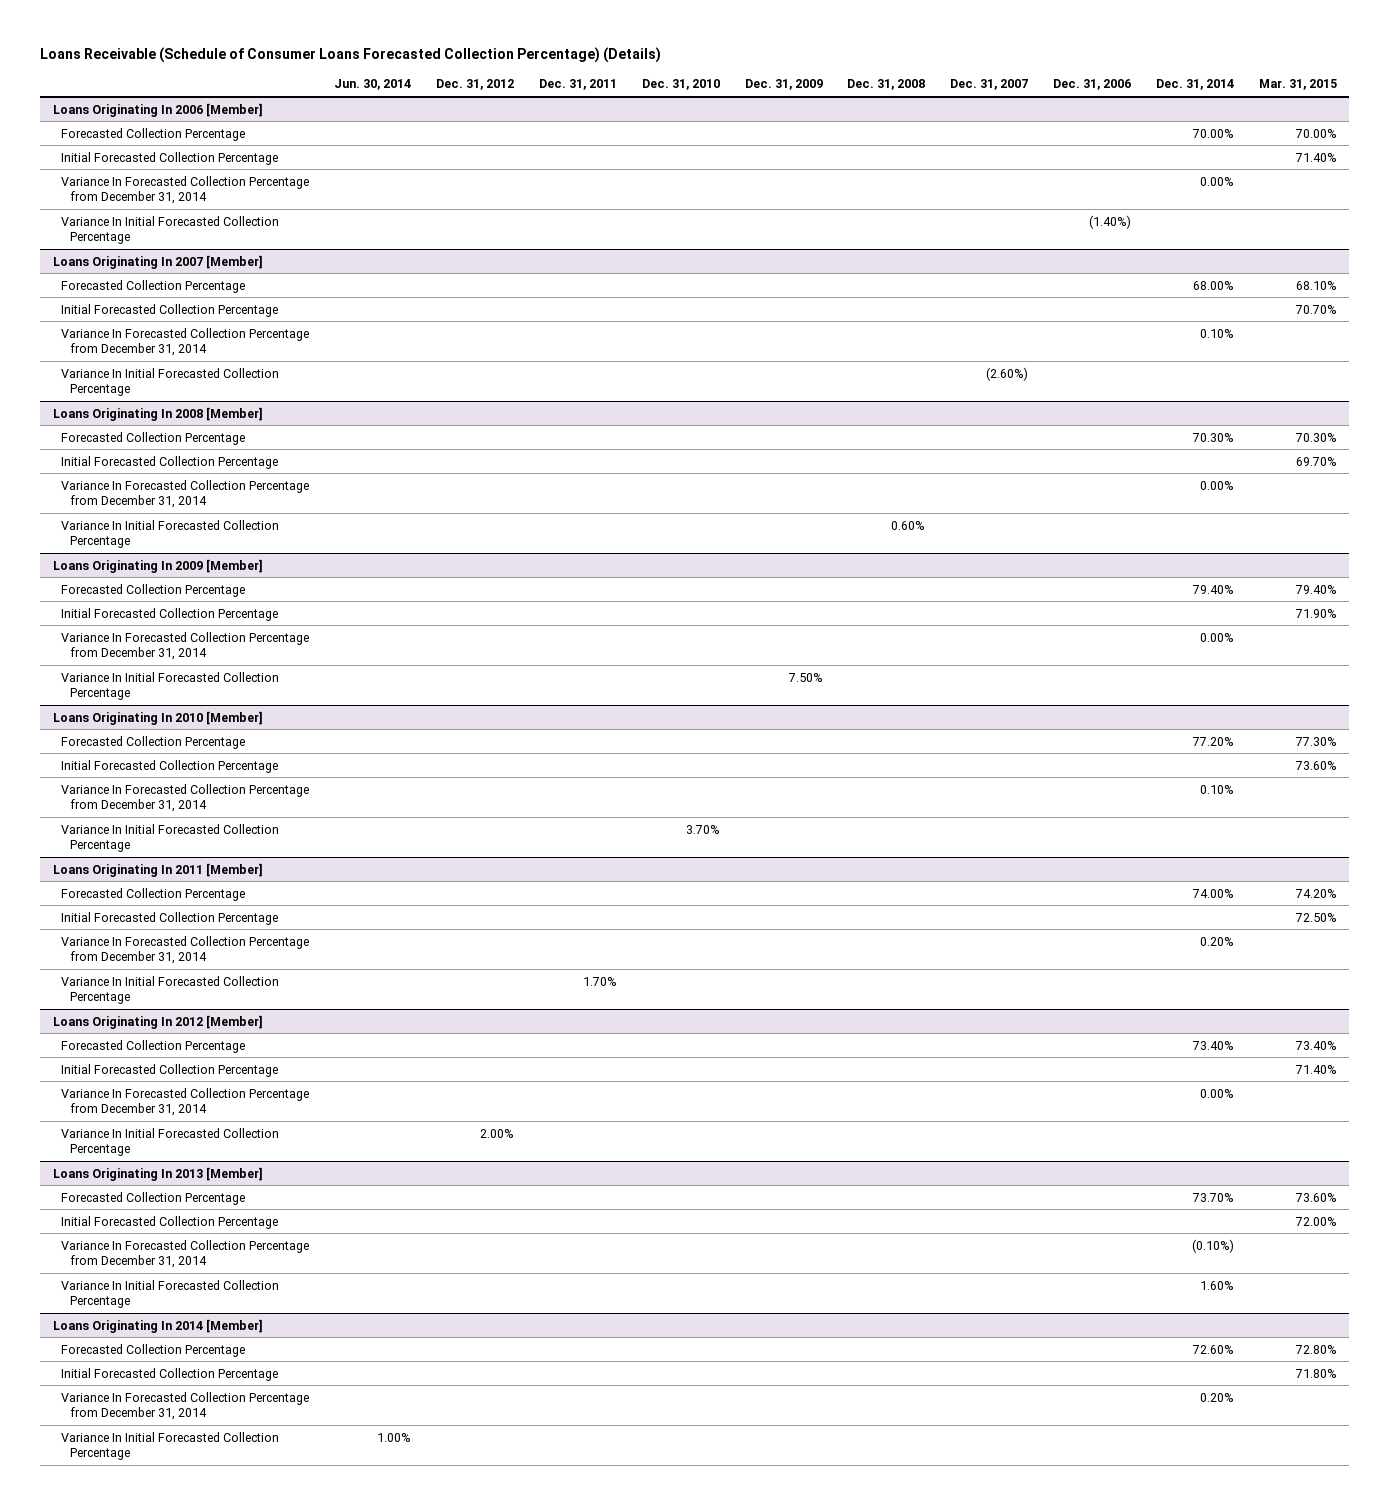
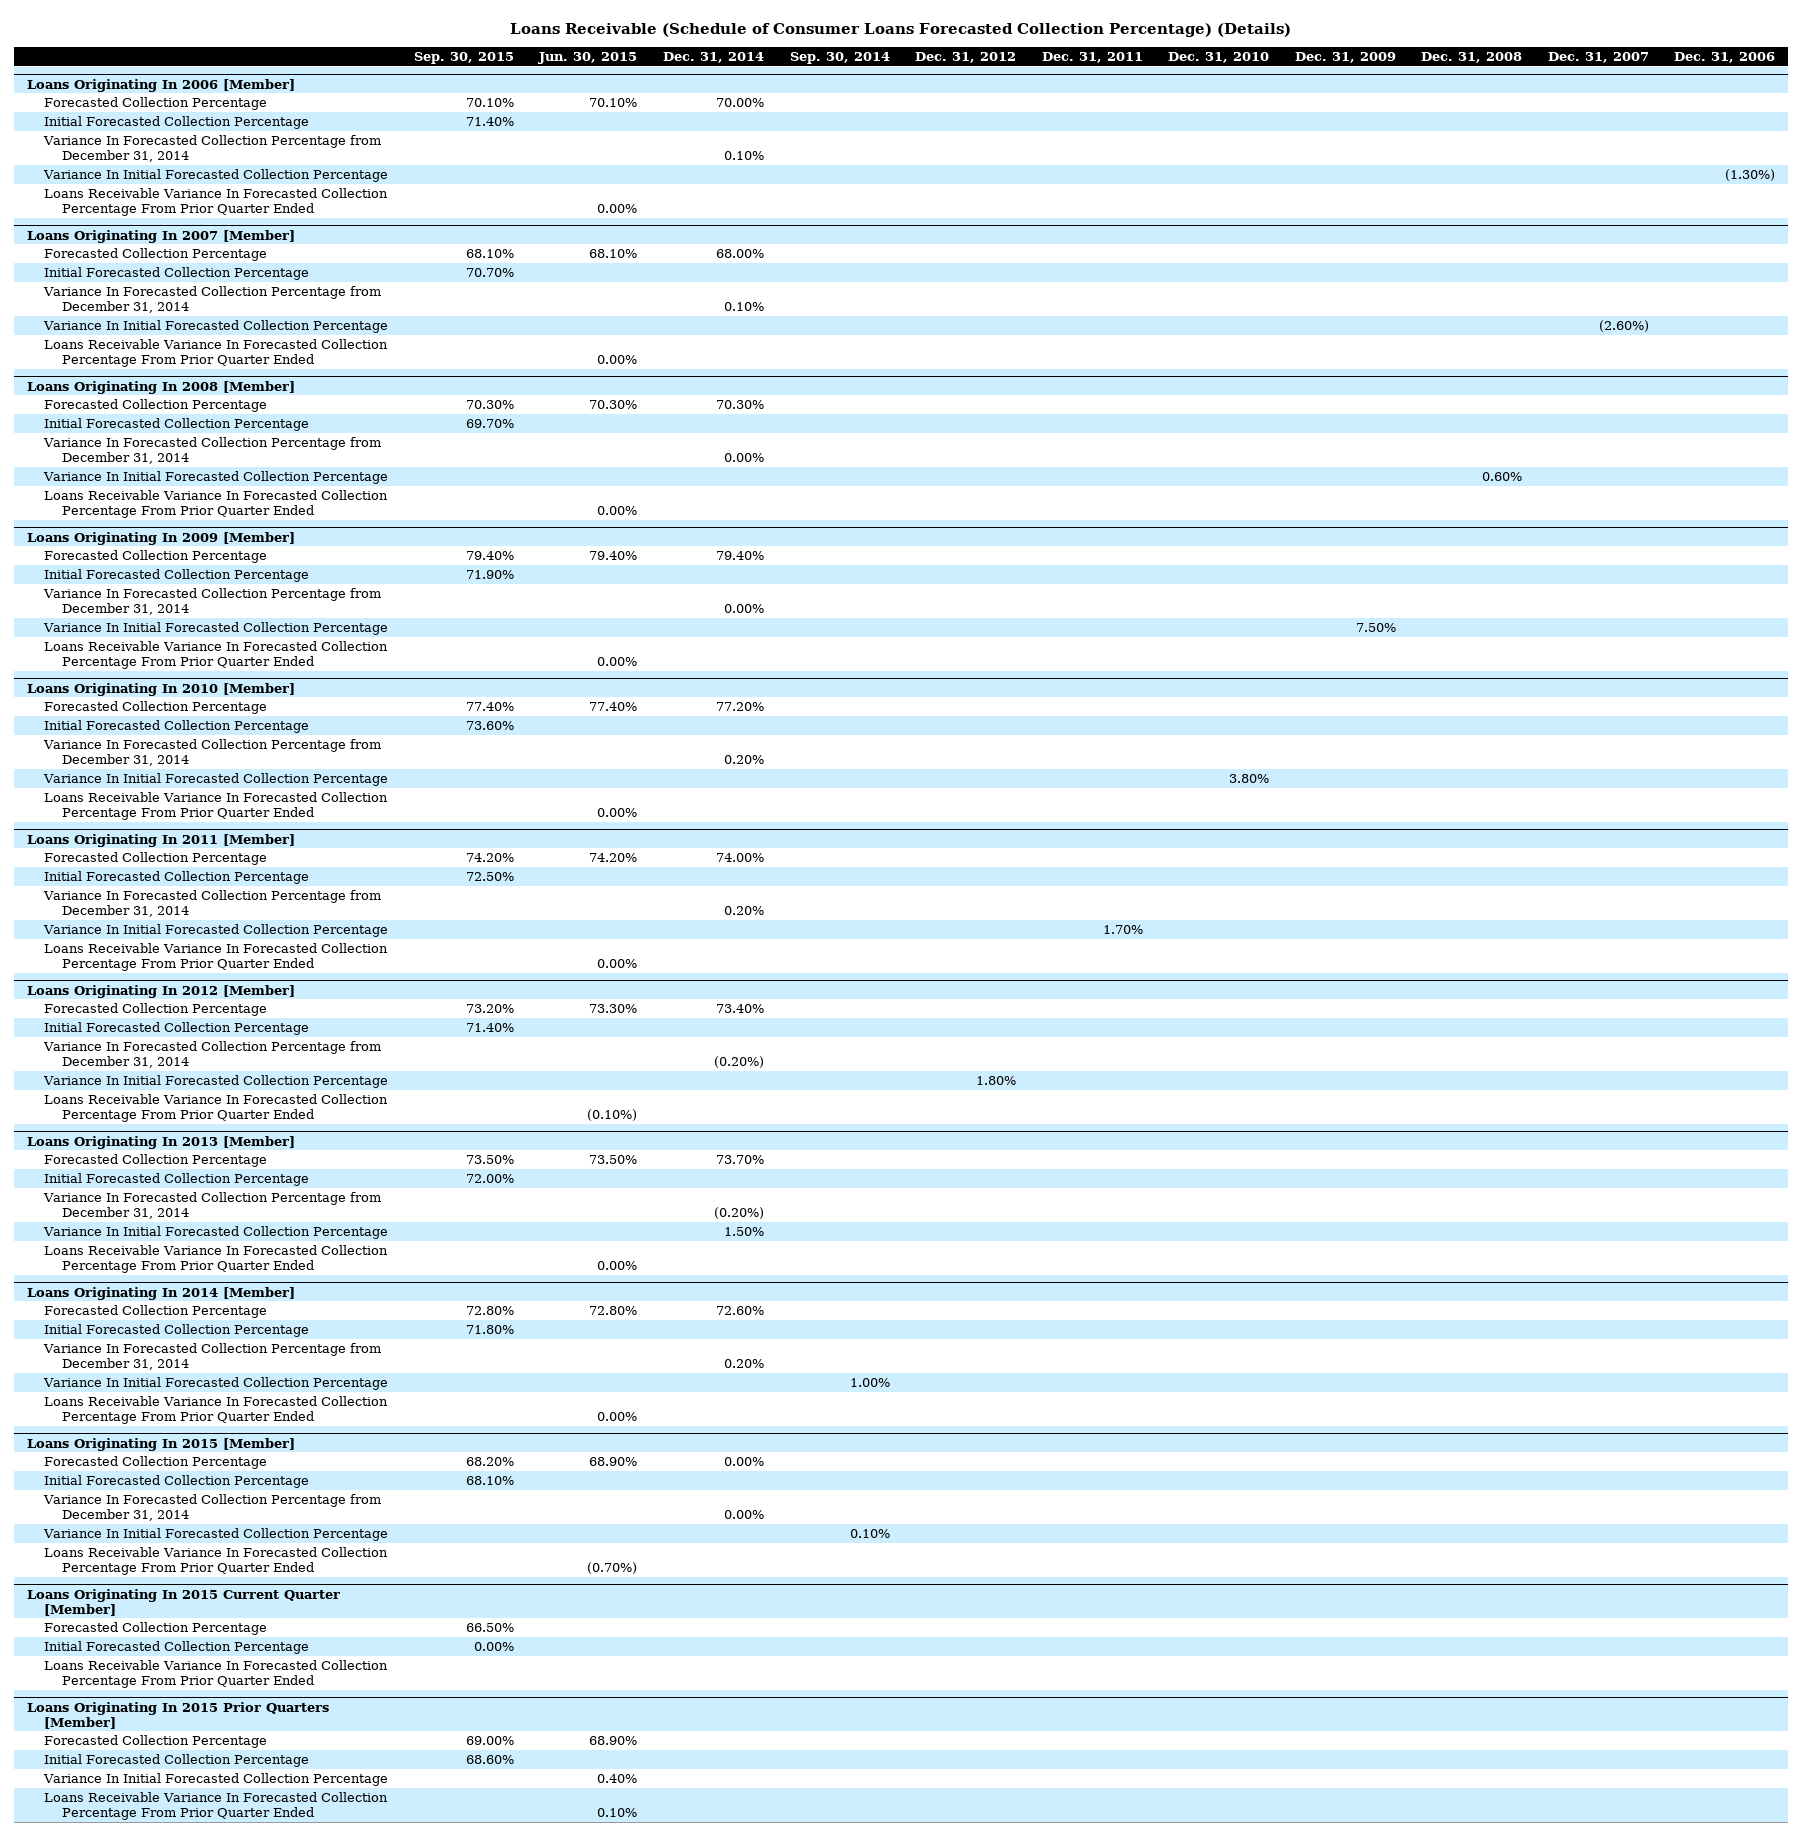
[334,79,412,91] Jun. 30, 2014 -> none
[1258,79,1337,91] Mar. 31, 2015 -> none
none -> [413,52,514,65] Sep. 30, 2015
none -> [538,52,638,65] Jun. 30, 2015
none -> [789,52,890,65] Sep. 30, 2014
[1200,176,1235,186] 0.00% -> [723,151,764,161] 0.10%
[1089,214,1132,229] (1.40%) -> [1725,169,1776,182] (1.30%)
none -> [44,188,389,217] Loans Receivable Variance In Forecasted Collection Percentage From Prior Quarter Ended
none -> [44,339,389,368] Loans Receivable Variance In Forecasted Collection Percentage From Prior Quarter Ended
none -> [44,490,389,519] Loans Receivable Variance In Forecasted Collection Percentage From Prior Quarter Ended
none -> [44,641,389,670] Loans Receivable Variance In Forecasted Collection Percentage From Prior Quarter Ended
[1200,784,1235,794] 0.10% -> [723,755,764,765] 0.20%
[685,824,720,834] 3.70% -> [1229,774,1270,784] 3.80%
none -> [44,792,389,821] Loans Receivable Variance In Forecasted Collection Percentage From Prior Quarter Ended
none -> [44,943,389,972] Loans Receivable Variance In Forecasted Collection Percentage From Prior Quarter Ended
[1200,1088,1235,1098] 0.00% -> [713,1056,764,1069] (0.20%)
[480,1128,515,1138] 2.00% -> [976,1076,1017,1086] 1.80%
none -> [44,1094,389,1123] Loans Receivable Variance In Forecasted Collection Percentage From Prior Quarter Ended
[1192,1238,1235,1253] (0.10%) -> [713,1207,764,1220] (0.20%)
[1200,1280,1235,1290] 1.60% -> [723,1227,764,1237] 1.50%
none -> [44,1245,389,1274] Loans Receivable Variance In Forecasted Collection Percentage From Prior Quarter Ended
none -> [44,1396,389,1425] Loans Receivable Variance In Forecasted Collection Percentage From Prior Quarter Ended
none -> [26,1437,295,1451] Loans Originating In 2015 [Member]
none -> [44,1456,268,1470] Forecasted Collection Percentage
none -> [44,1475,310,1489] Initial Forecasted Collection Percentage
none -> [43,1494,382,1522] Variance In Forecasted Collection Percentage from December 31, 2014
none -> [43,1528,389,1542] Variance In Initial Forecasted Collection Percentage
none -> [44,1547,389,1576] Loans Receivable Variance In Forecasted Collection Percentage From Prior Quarter Ended
none -> [26,1588,340,1616] Loans Originating In 2015 Current Quarter [Member]
none -> [44,1622,268,1636] Forecasted Collection Percentage
none -> [44,1641,310,1655] Initial Forecasted Collection Percentage
none -> [44,1660,389,1689] Loans Receivable Variance In Forecasted Collection Percentage From Prior Quarter Ended
none -> [26,1701,329,1729] Loans Originating In 2015 Prior Quarters [Member]
none -> [44,1735,268,1749] Forecasted Collection Percentage
none -> [44,1754,310,1768] Initial Forecasted Collection Percentage
none -> [43,1773,389,1787] Variance In Initial Forecasted Collection Percentage
none -> [44,1792,389,1821] Loans Receivable Variance In Forecasted Collection Percentage From Prior Quarter Ended

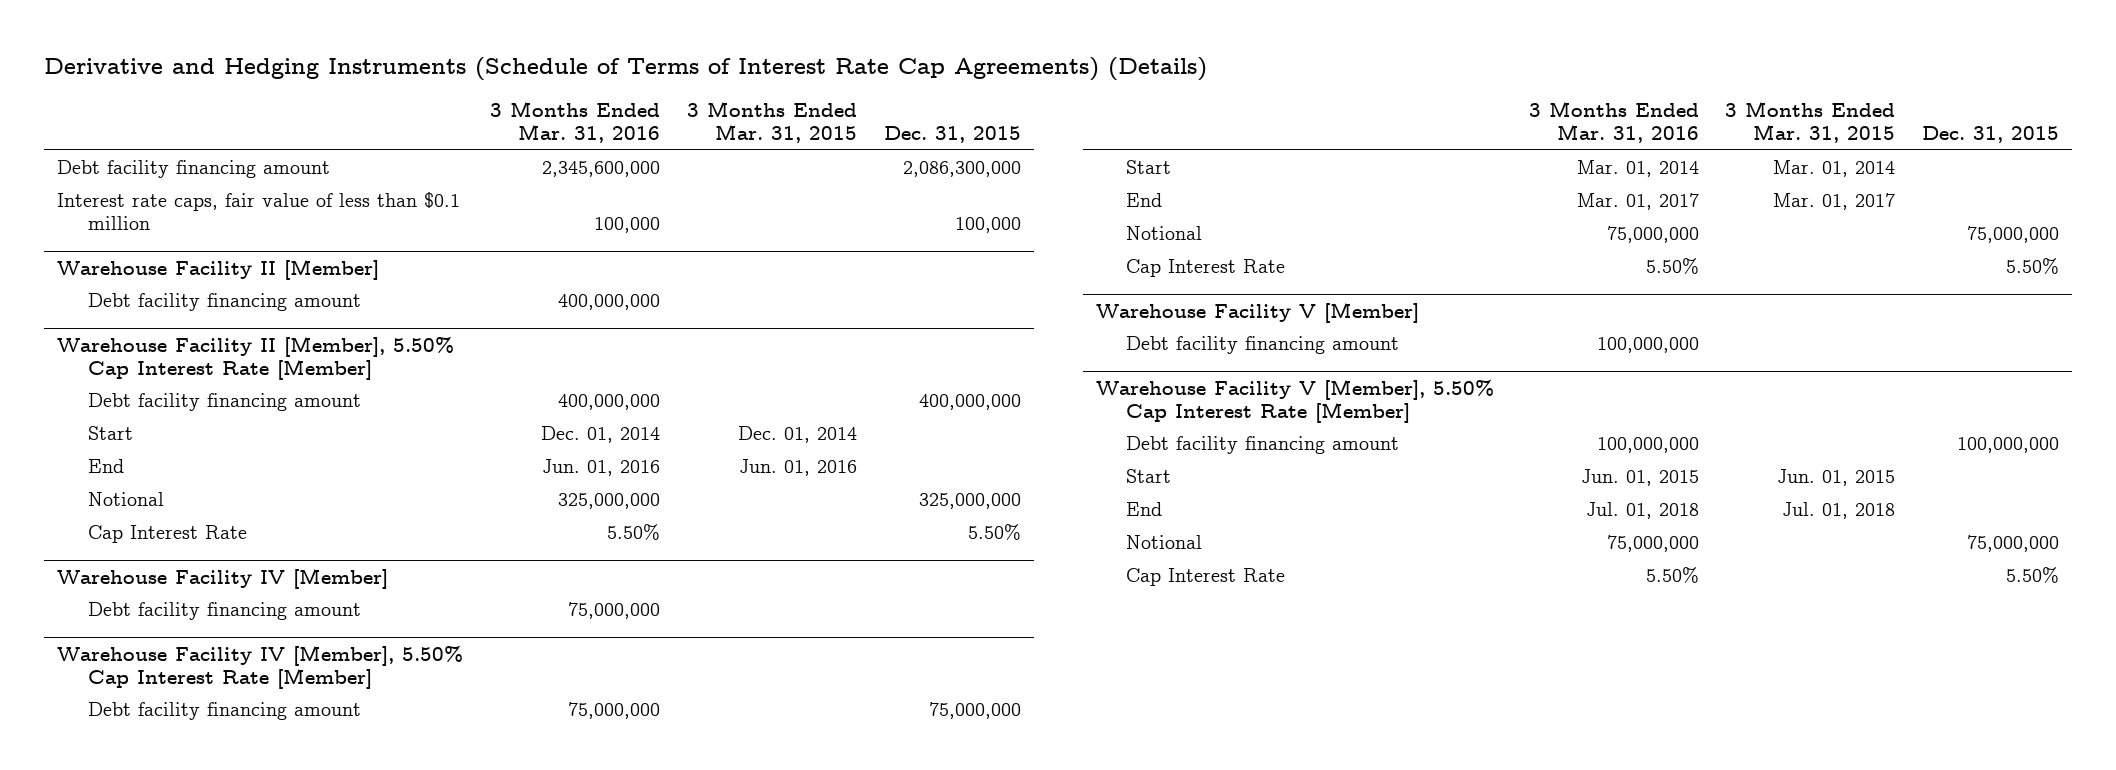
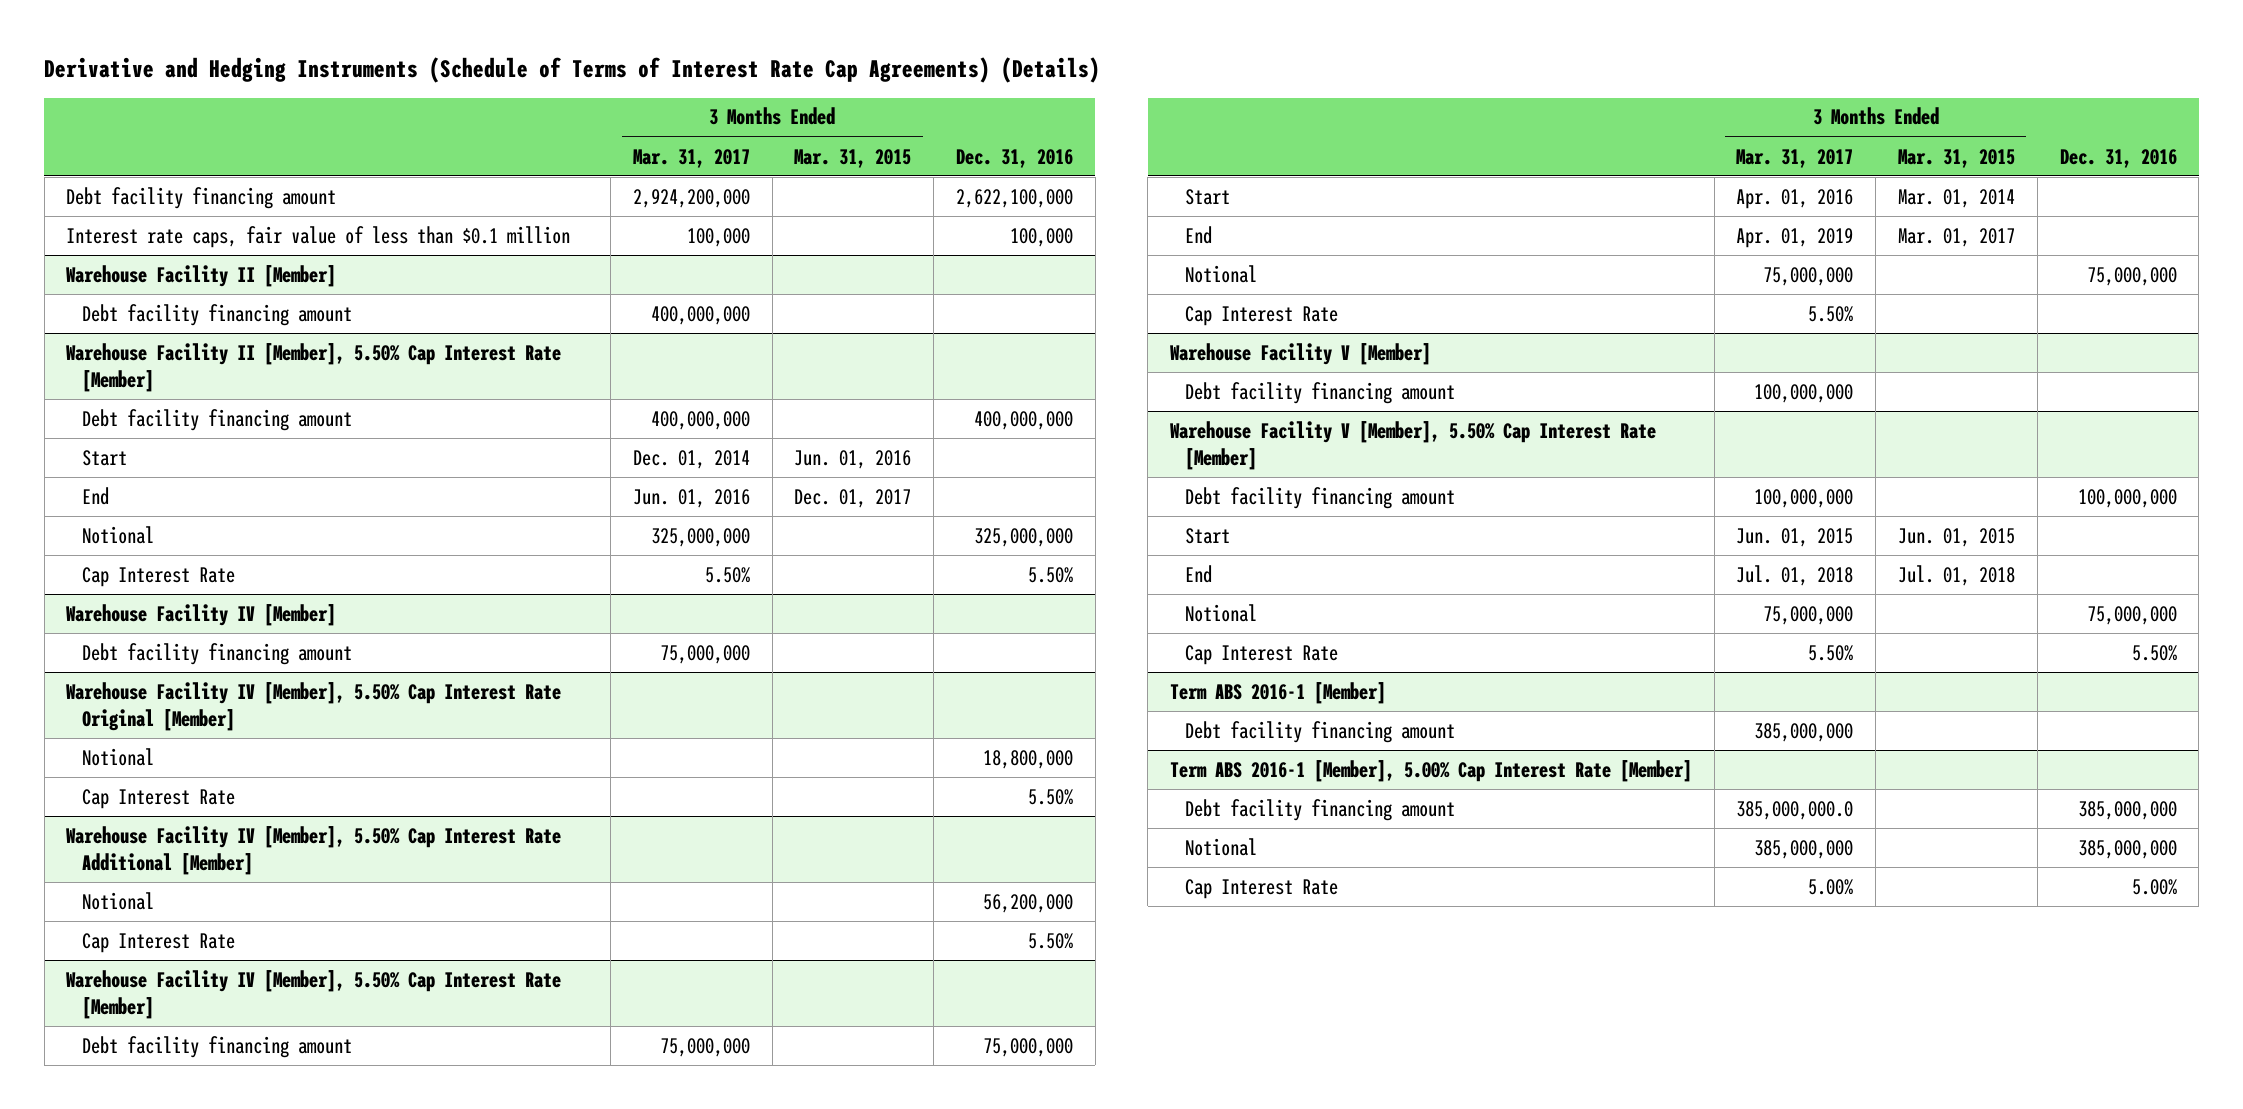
[490,100,661,143] 3 Months Ended Mar. 31, 2016 -> none
[883,125,1021,143] Dec. 31, 2015 -> none
none -> [632,148,750,168] Mar. 31, 2017
none -> [956,148,1074,168] Dec. 31, 2016
[737,426,857,444] Dec. 01, 2014 -> [794,449,912,469] Jun. 01, 2016
[738,459,857,477] Jun. 01, 2016 -> [794,488,912,508] Dec. 01, 2017
none -> [66,681,562,731] Warehouse Facility IV [Member], 5.50% Cap Interest Rate Original [Member]
none -> [81,747,154,766] Notional
none -> [81,788,235,809] Cap Interest Rate
none -> [66,825,562,875] Warehouse Facility IV [Member], 5.50% Cap Interest Rate Additional [Member]
none -> [81,891,154,910] Notional
none -> [81,932,235,953] Cap Interest Rate
none -> [1169,681,1386,704] Term ABS 2016-1 [Member]
none -> [1185,720,1456,743] Debt facility financing amount
none -> [1169,759,1692,782] Term ABS 2016-1 [Member], 5.00% Cap Interest Rate [Member]
none -> [1185,798,1456,821] Debt facility financing amount
none -> [1185,837,1258,856] Notional
none -> [1185,878,1339,899] Cap Interest Rate

